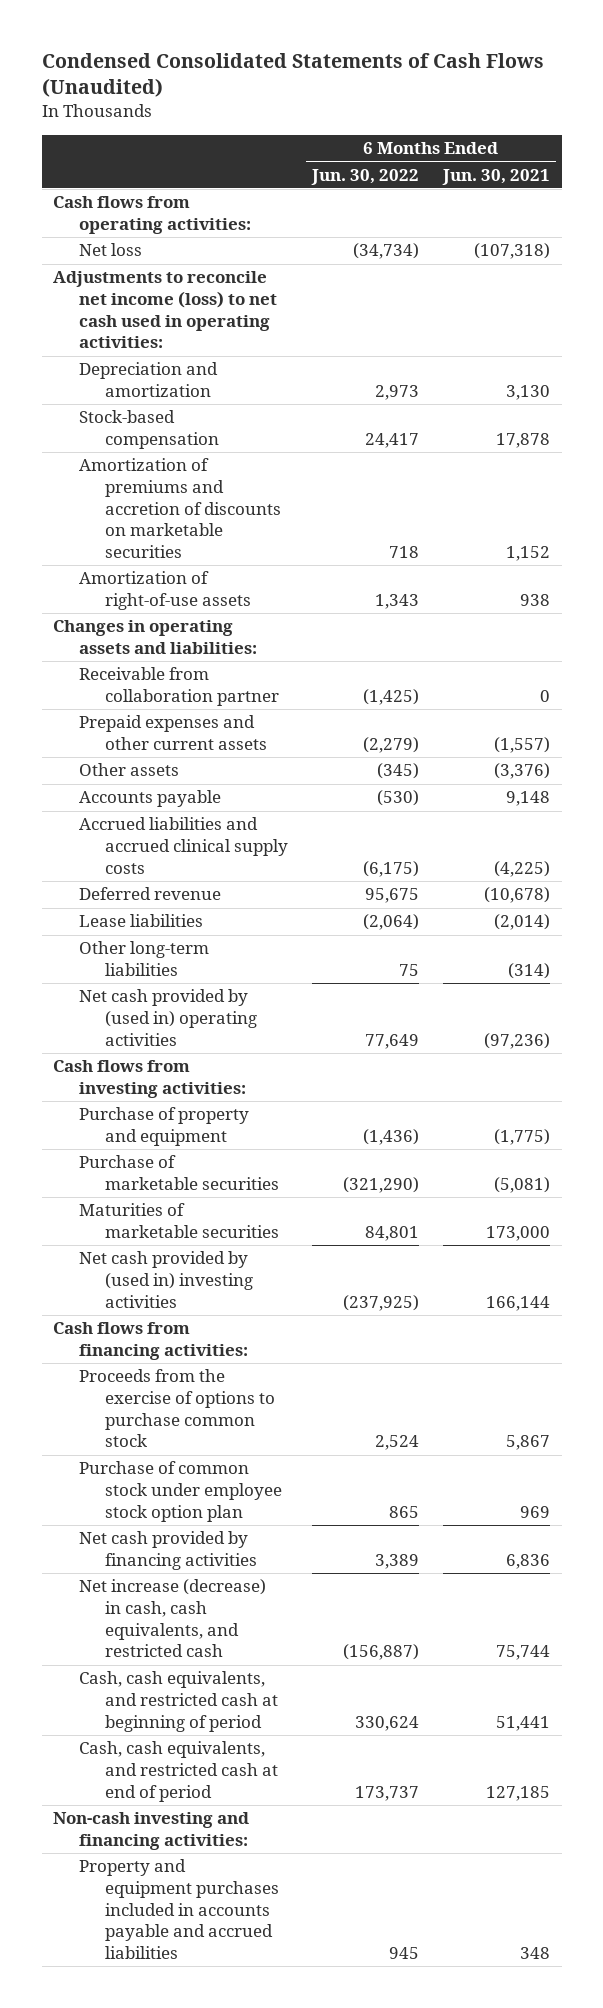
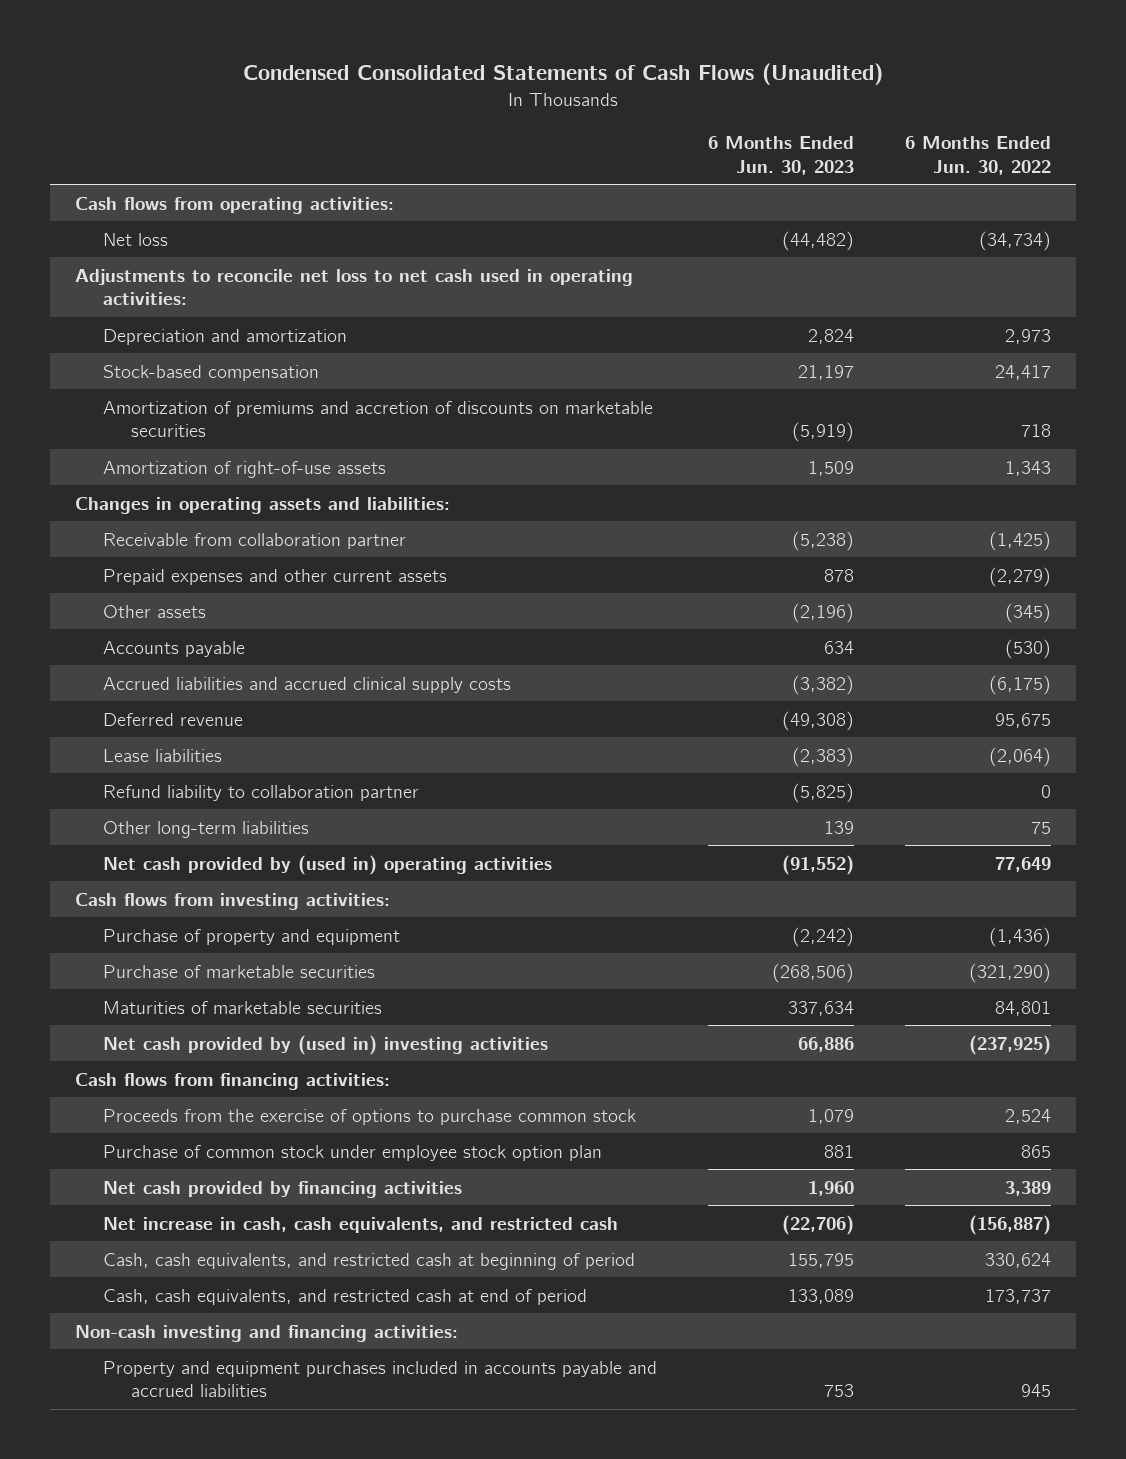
[441,168,550,185] Jun. 30, 2021 -> none
none -> [707,136,854,175] 6 Months Ended Jun. 30, 2023
[53,271,278,349] Adjustments to reconcile net income (loss) to net cash used in operating activities: -> [75,268,634,306] Adjustments to reconcile net loss to net cash used in operating activities:
none -> [103,784,420,801] Refund liability to collaboration partner
[79,1579,267,1658] Net increase (decrease) in cash, cash equivalents, and restricted cash -> [103,1216,619,1233] Net increase in cash, cash equivalents, and restricted cash

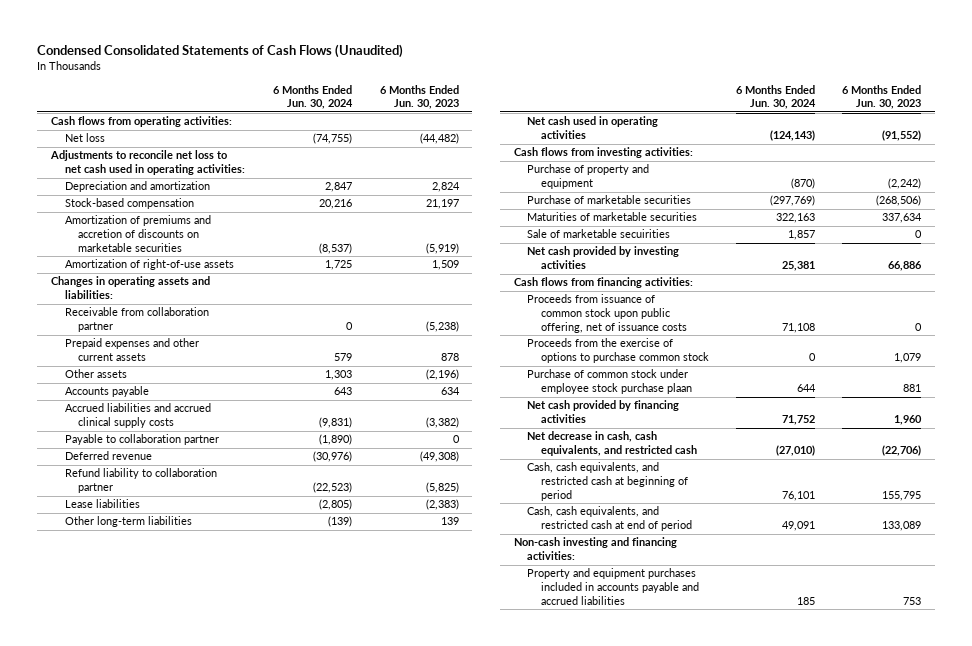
[904,136,1051,175] 6 Months Ended Jun. 30, 2022 -> none
none -> [273,84,354,110] 6 Months Ended Jun. 30, 2024
none -> [64,434,219,446] Payable to collaboration partner
[103,748,223,762] Lease liabilities -> [64,499,140,509] Lease liabilities
[103,854,553,875] Net cash provided by (used in) operating activities -> [527,116,659,140] Net cash used in operating activities
none -> [527,229,671,239] Sale of marketable secuirities
[103,1034,549,1055] Net cash provided by (used in) investing activities -> [527,246,680,270] Net cash provided by investing activities
none -> [527,294,688,334] Proceeds from issuance of common stock upon public offering, net of issuance costs
[103,1144,603,1161] Purchase of common stock under employee stock option plan -> [527,369,693,395] Purchase of common stock under employee stock purchase plaan
[103,1216,619,1233] Net increase in cash, cash equivalents, and restricted cash -> [527,431,698,457] Net decrease in cash, cash equivalents, and restricted cash

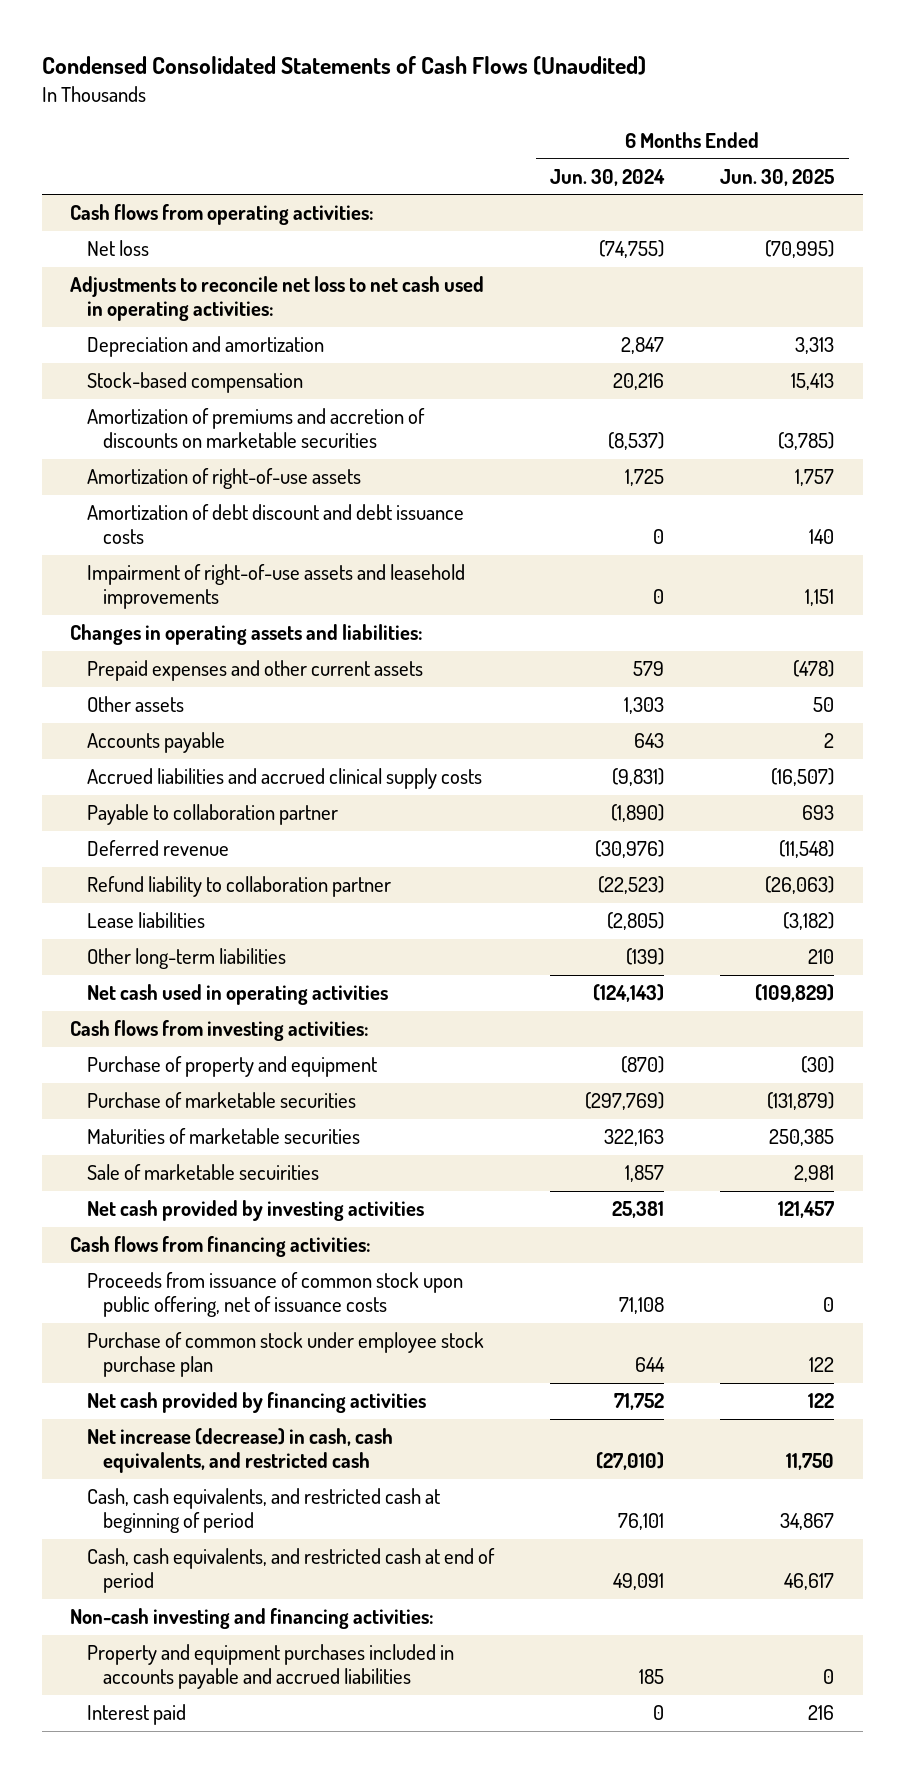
[379,84,459,110] 6 Months Ended Jun. 30, 2023 -> none
none -> [720,168,835,186] Jun. 30, 2025
none -> [86,504,464,545] Amortization of debt discount and debt issuance costs
none -> [86,564,465,610] Impairment of right-of-use assets and leasehold improvements
[64,307,209,333] Receivable from collaboration partner -> none
[527,338,710,364] Proceeds from the exercise of options to purchase common stock -> none
[527,369,693,395] Purchase of common stock under employee stock purchase plaan -> [86,1332,484,1378] Purchase of common stock under employee stock purchase plan
[527,431,698,457] Net decrease in cash, cash equivalents, and restricted cash -> [86,1428,393,1474] Net increase (decrease) in cash, cash equivalents, and restricted cash
none -> [86,1704,186,1726] Interest paid

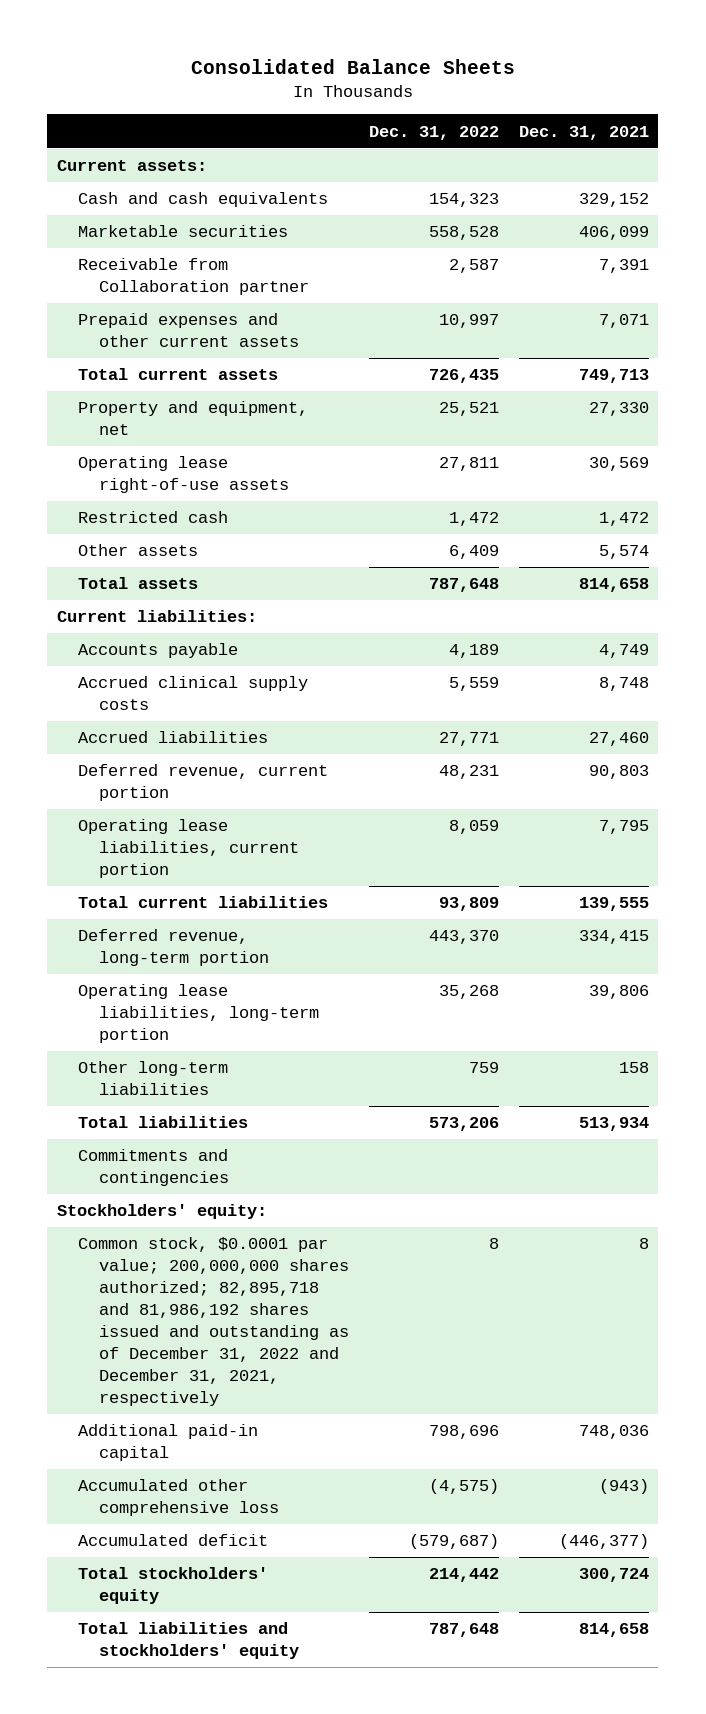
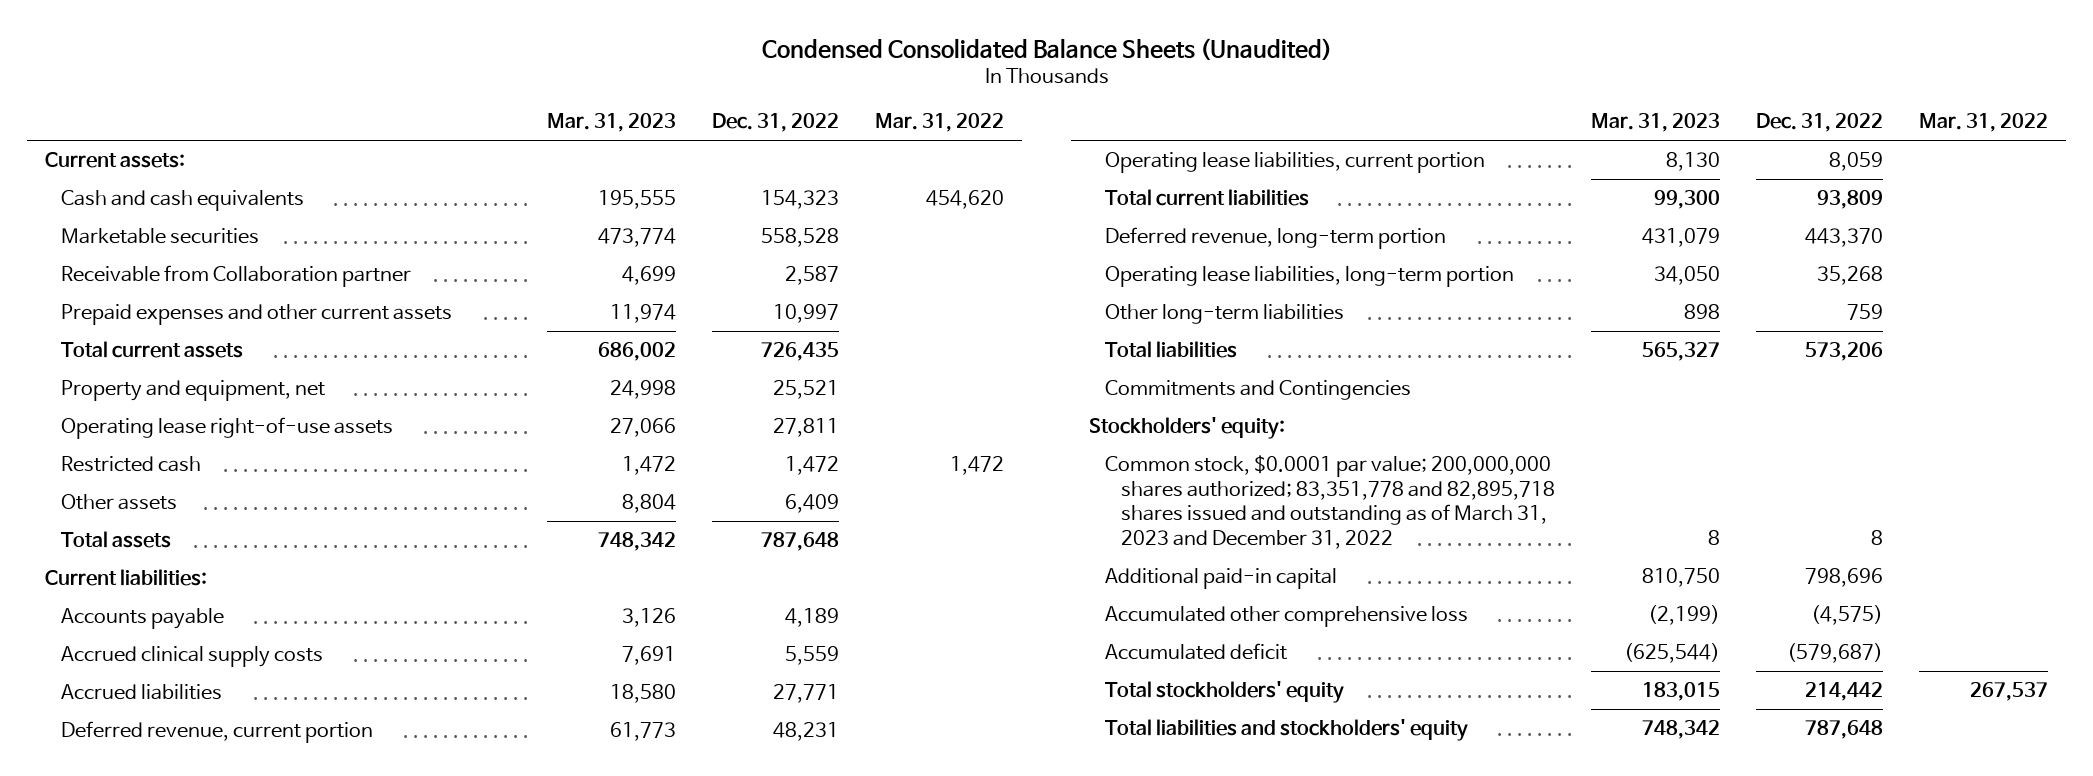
[190,59,515,75] Consolidated Balance Sheets -> [761,37,1332,61] Condensed Consolidated Balance Sheets (Unaudited)
[518,125,649,140] Dec. 31, 2021 -> none
none -> [547,113,677,133] Mar. 31, 2023
none -> [875,113,1005,133] Mar. 31, 2022
[78,1149,230,1187] Commitments and contingencies -> [1105,379,1412,400] Commitments and Contingencies
[78,1237,350,1407] Common stock, $0.0001 par value; 200,000,000 shares authorized; 82,895,718 and 81,986,192 shares issued and outstanding as of December 31, 2022 and December 31, 2021, respectively -> [1105,454,1556,550] Common stock, $0.0001 par value; 200,000,000 shares authorized; 83,351,778 and 82,895,718 shares issued and outstanding as of March 31, 2023 and December 31, 2022

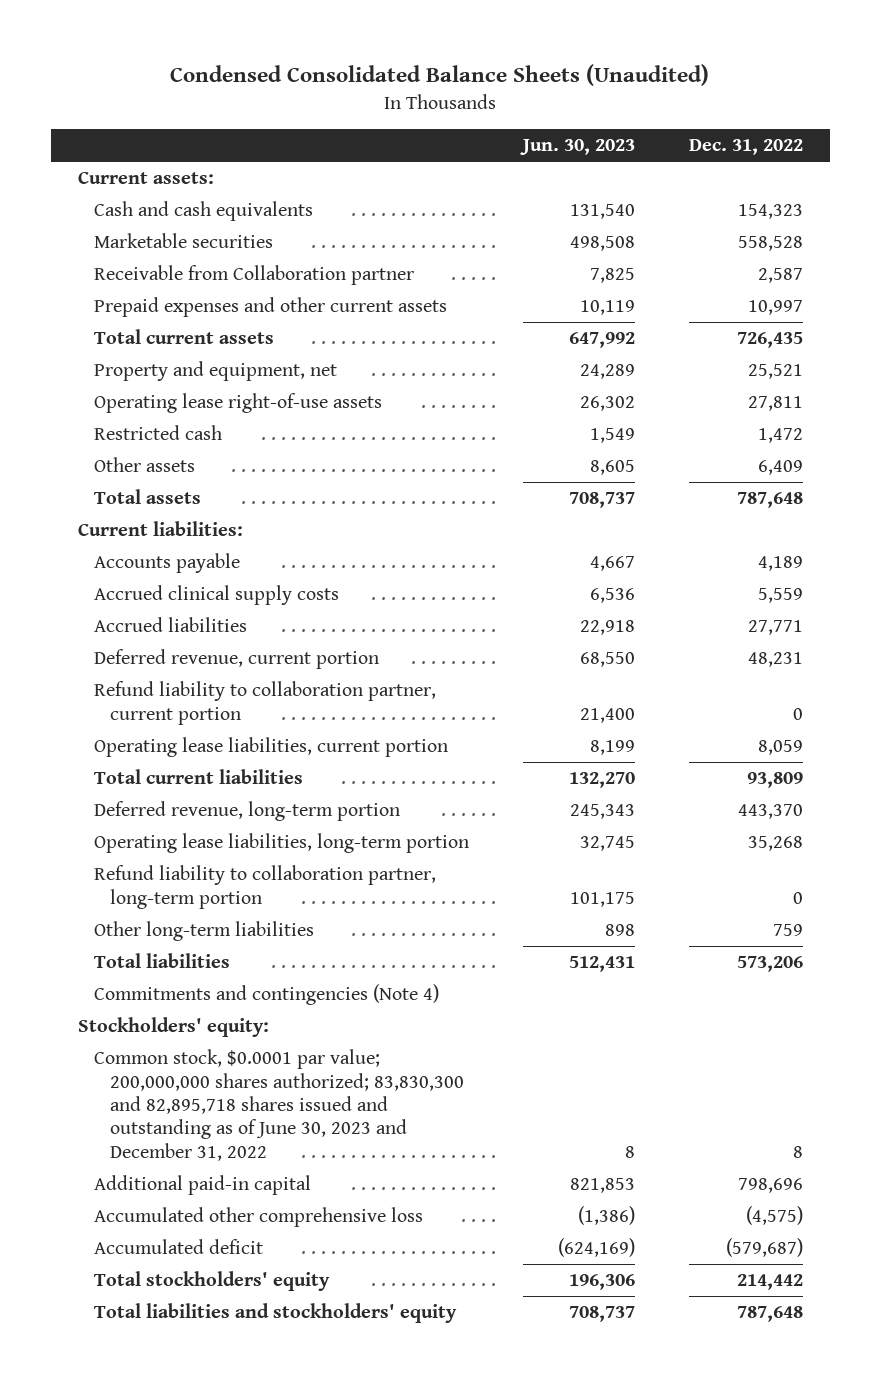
[547,113,677,133] Mar. 31, 2023 -> none
[875,113,1005,133] Mar. 31, 2022 -> none
none -> [519,139,635,156] Jun. 30, 2023
none -> [93,681,436,725] Refund liability to collaboration partner, current portion
none -> [93,865,436,909] Refund liability to collaboration partner, long-term portion
[1105,379,1412,400] Commitments and Contingencies -> [93,984,439,1006] Commitments and contingencies (Note 4)
[1105,454,1556,550] Common stock, $0.0001 par value; 200,000,000 shares authorized; 83,351,778 and 82,895,718 shares issued and outstanding as of March 31, 2023 and December 31, 2022 -> [93,1049,464,1161] Common stock, $0.0001 par value; 200,000,000 shares authorized; 83,830,300 and 82,895,718 shares issued and outstanding as of June 30, 2023 and December 31, 2022

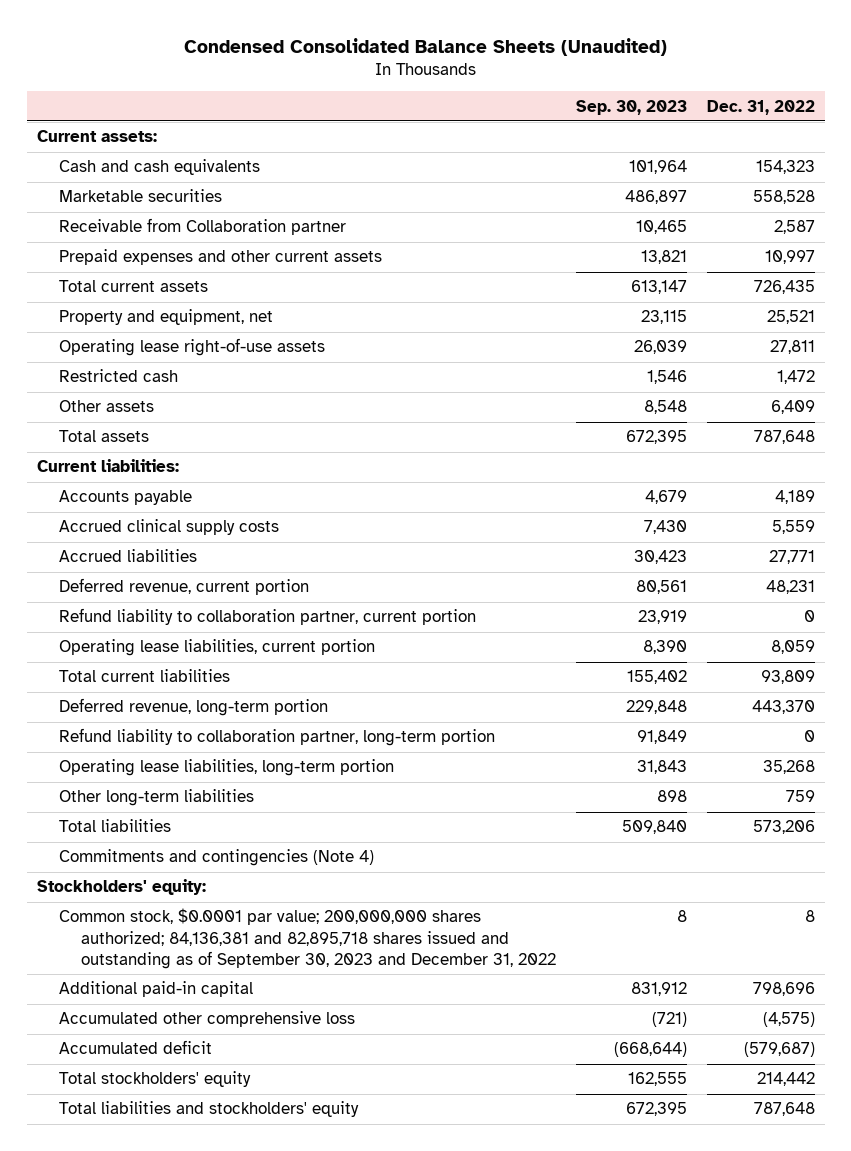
[519,139,635,156] Jun. 30, 2023 -> none
none -> [575,99,687,115] Sep. 30, 2023
[93,833,469,854] Operating lease liabilities, long-term portion -> [58,759,394,777] Operating lease liabilities, long-term portion
[93,1049,464,1161] Common stock, $0.0001 par value; 200,000,000 shares authorized; 83,830,300 and 82,895,718 shares issued and outstanding as of June 30, 2023 and December 31, 2022 -> [58,908,557,970] Common stock, $0.0001 par value; 200,000,000 shares authorized; 84,136,381 and 82,895,718 shares issued and outstanding as of September 30, 2023 and December 31, 2022

